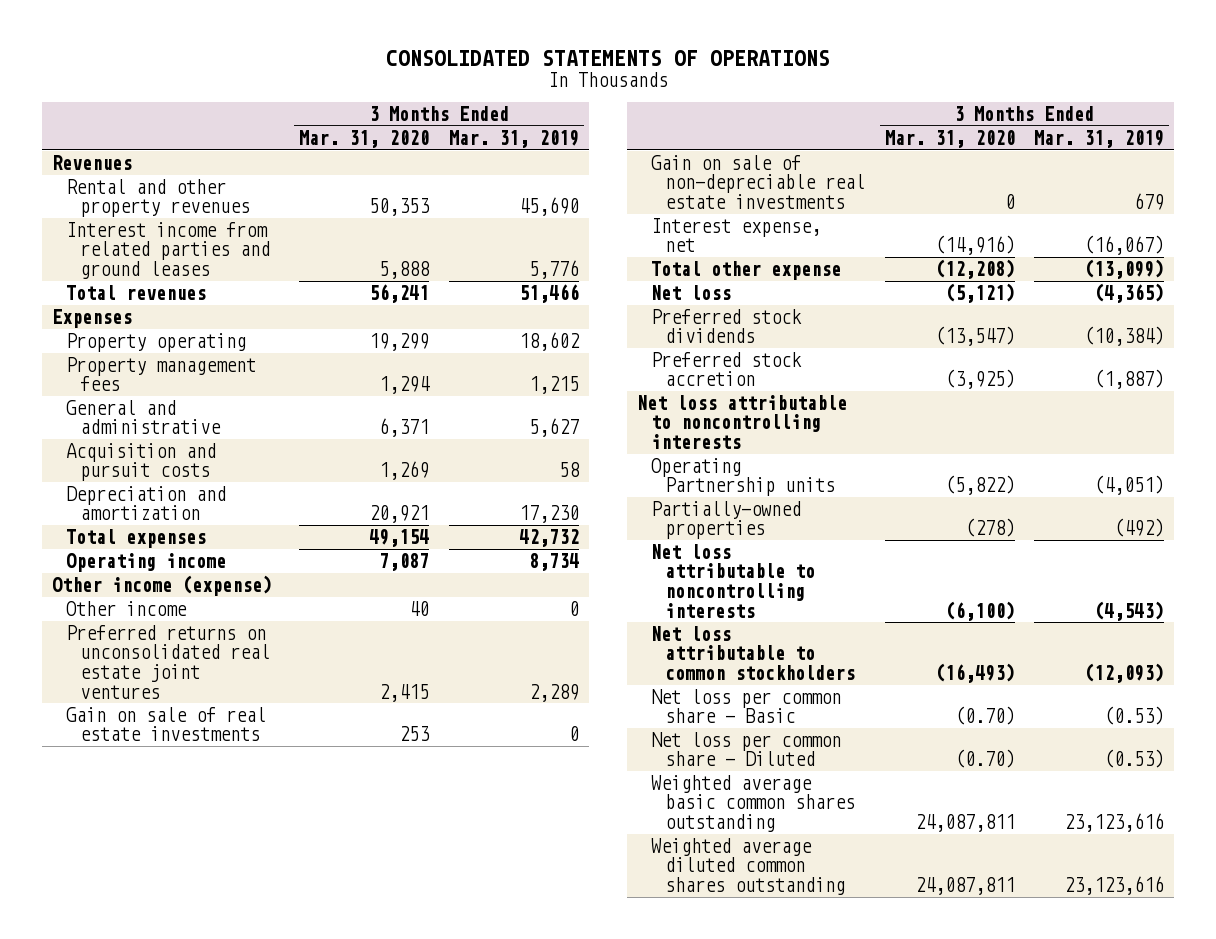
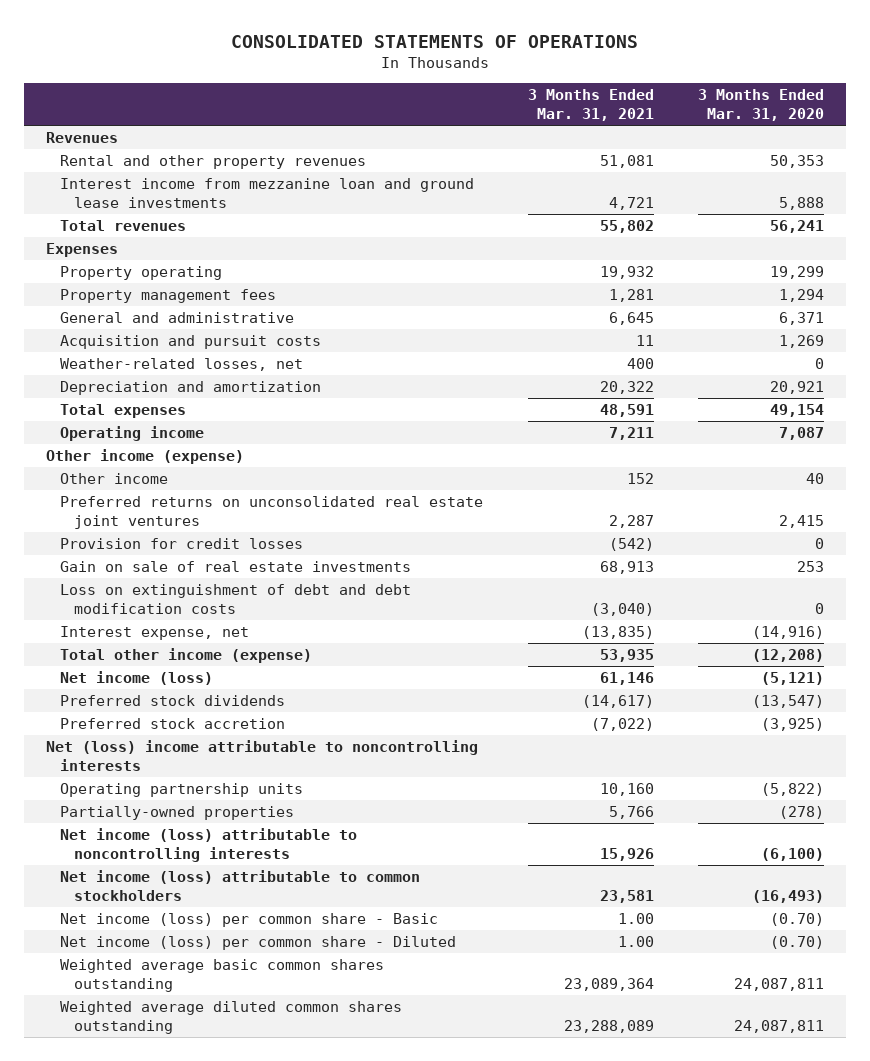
[449,129,580,148] Mar. 31, 2019 -> none
none -> [527,89,654,122] 3 Months Ended Mar. 31, 2021
[65,221,270,279] Interest income from related parties and ground leases -> [60,178,475,209] Interest income from mezzanine loan and ground lease investments
none -> [60,358,304,372] Weather-related losses, net
none -> [60,538,304,550] Provision for credit losses
[651,154,865,209] Gain on sale of non-depreciable real estate investments -> none
none -> [60,584,412,615] Loss on extinguishment of debt and debt modification costs
[651,260,842,280] Total other expense -> [60,648,313,664] Total other income (expense)
[651,284,732,300] Net loss -> [60,671,214,686] Net income (loss)
[637,394,848,449] Net loss attributable to noncontrolling interests -> [46,740,479,772] Net (loss) income attributable to noncontrolling interests
[651,457,835,497] Operating Partnership units -> [60,783,304,798] Operating partnership units
[651,543,815,618] Net loss attributable to noncontrolling interests -> [60,828,358,863] Net income (loss) attributable to noncontrolling interests
[651,625,855,680] Net loss attributable to common stockholders -> [60,870,421,902] Net income (loss) attributable to common stockholders
[651,688,842,724] Net loss per common share - Basic -> [60,913,439,928] Net income (loss) per common share - Basic
[651,731,842,767] Net loss per common share - Diluted -> [60,936,457,951] Net income (loss) per common share - Diluted

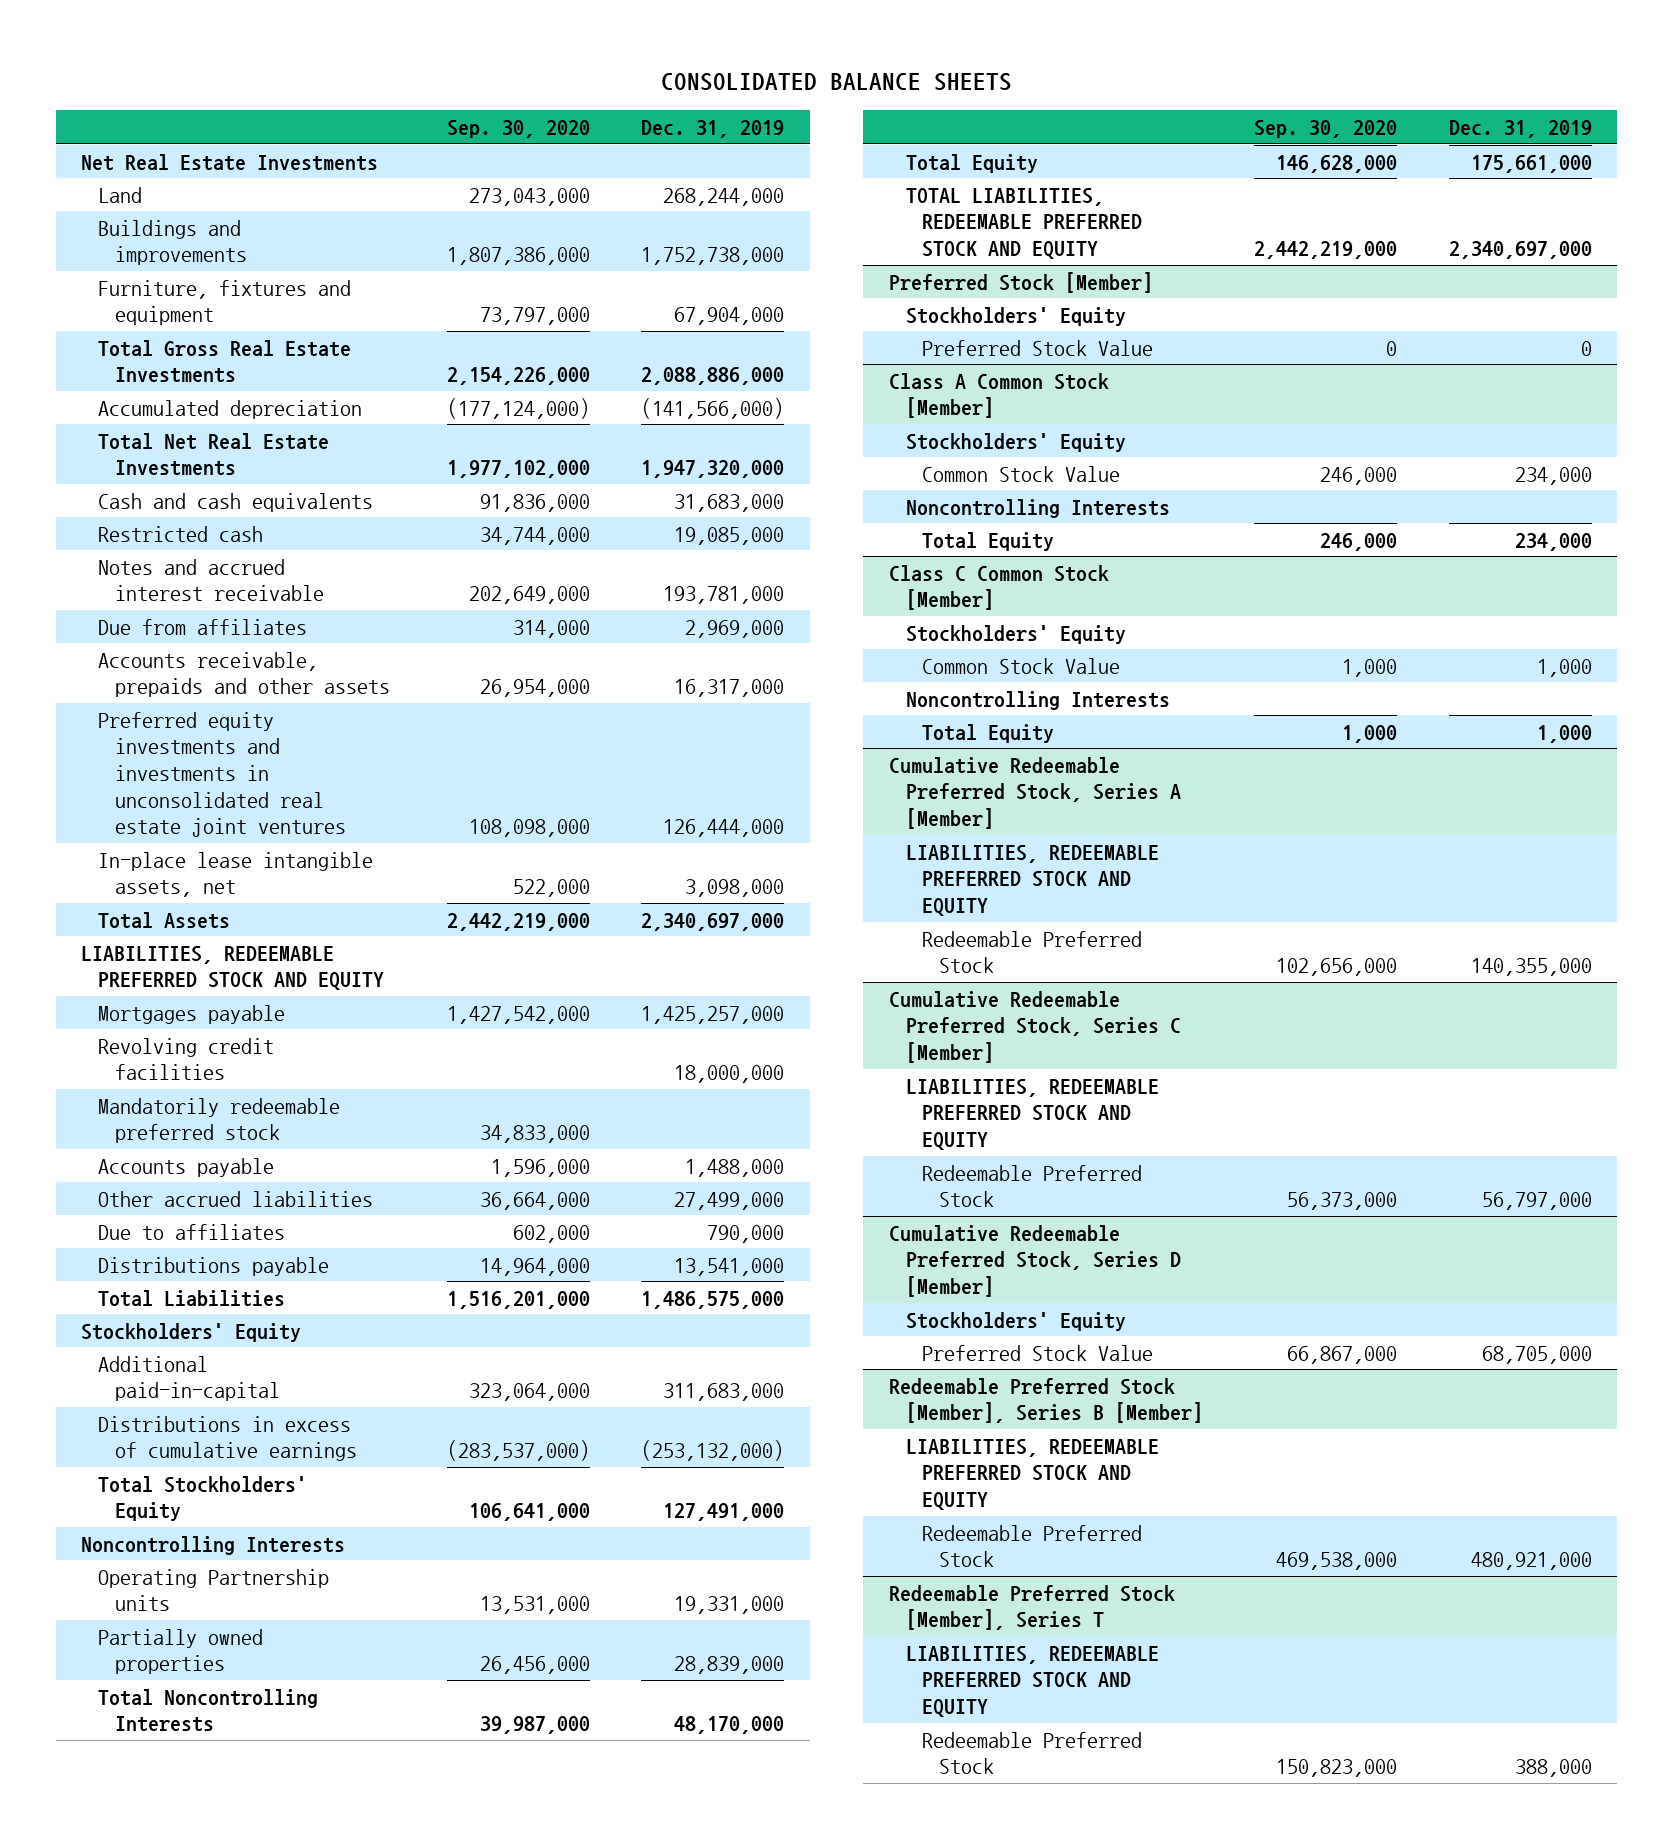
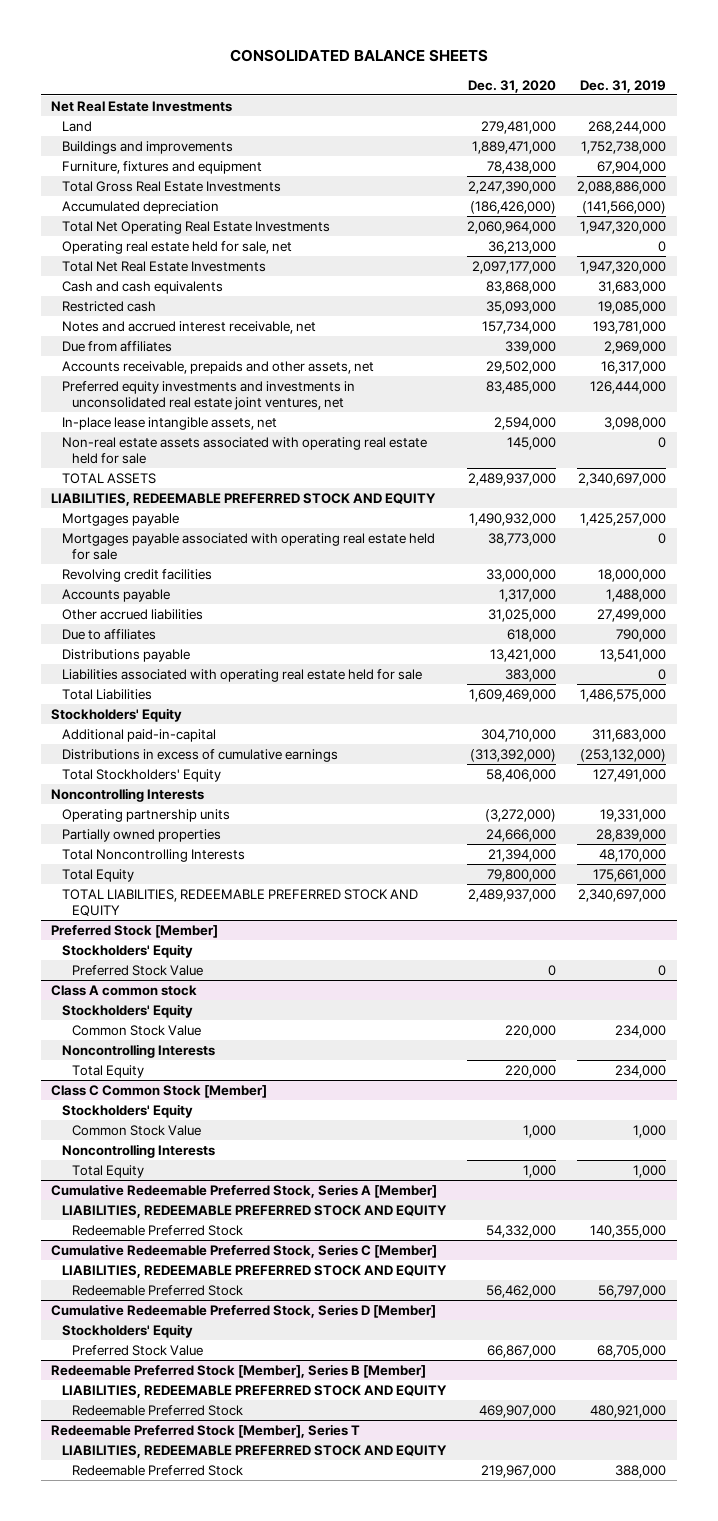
[446,119,590,138] Sep. 30, 2020 -> none
none -> [467,79,556,93] Dec. 31, 2020
none -> [61,220,330,234] Total Net Operating Real Estate Investments
none -> [61,240,292,254] Operating real estate held for sale, net
[98,558,324,602] Notes and accrued interest receivable -> [61,320,316,334] Notes and accrued interest receivable, net
[98,651,390,698] Accounts receivable, prepaids and other assets -> [61,360,374,374] Accounts receivable, prepaids and other assets, net
[98,711,346,838] Preferred equity investments and investments in unconsolidated real estate joint ventures -> [61,380,355,410] Preferred equity investments and investments in unconsolidated real estate joint ventures, net
none -> [61,436,427,464] Non-real estate assets associated with operating real estate held for sale
[98,911,231,929] Total Assets -> [61,472,156,484] TOTAL ASSETS
none -> [61,532,435,560] Mortgages payable associated with operating real estate held for sale
[98,1097,341,1144] Mandatorily redeemable preferred stock -> none
none -> [61,668,422,682] Liabilities associated with operating real estate held for sale
[98,1568,330,1612] Operating Partnership units -> [61,808,230,822] Operating partnership units
[888,372,1109,419] Class A Common Stock [Member] -> [51,984,198,996] Class A common stock

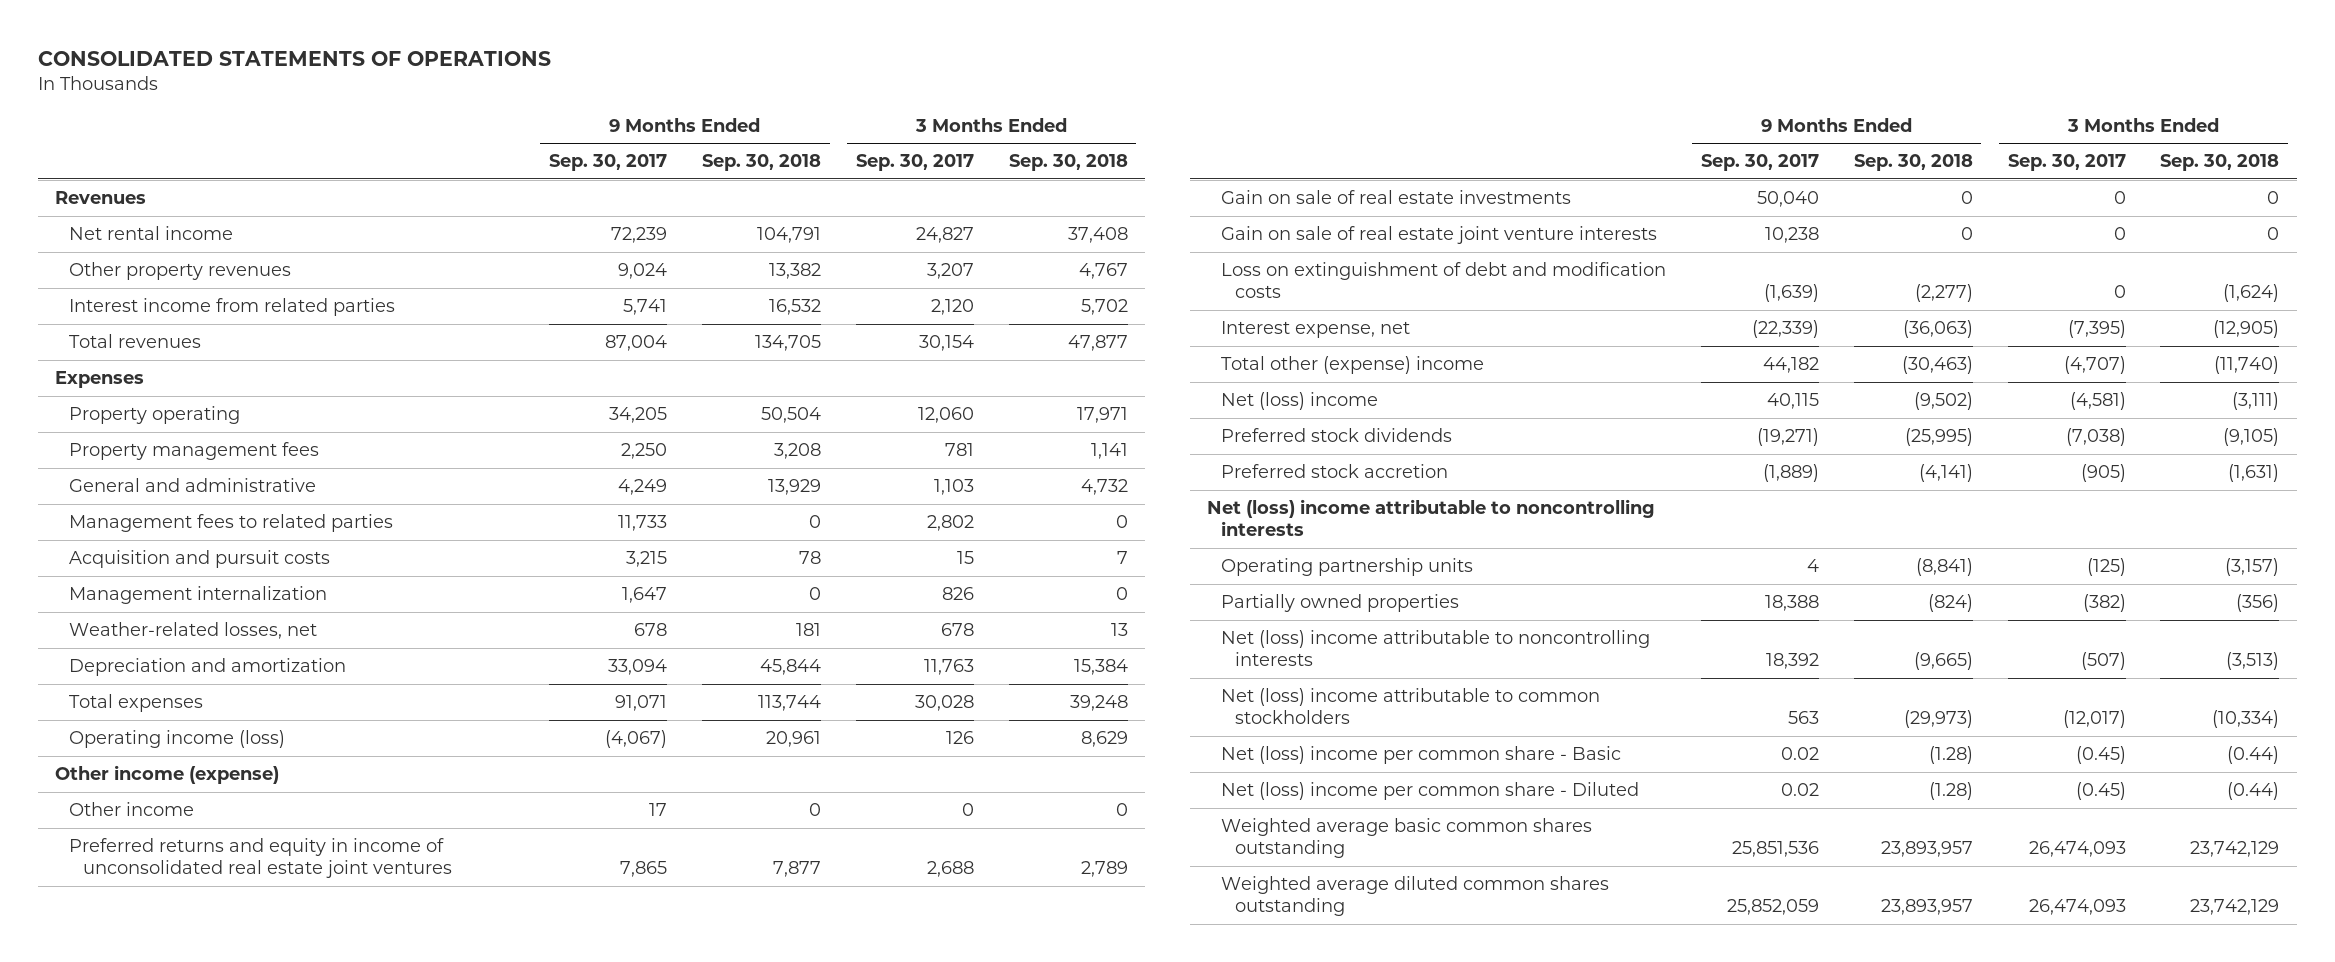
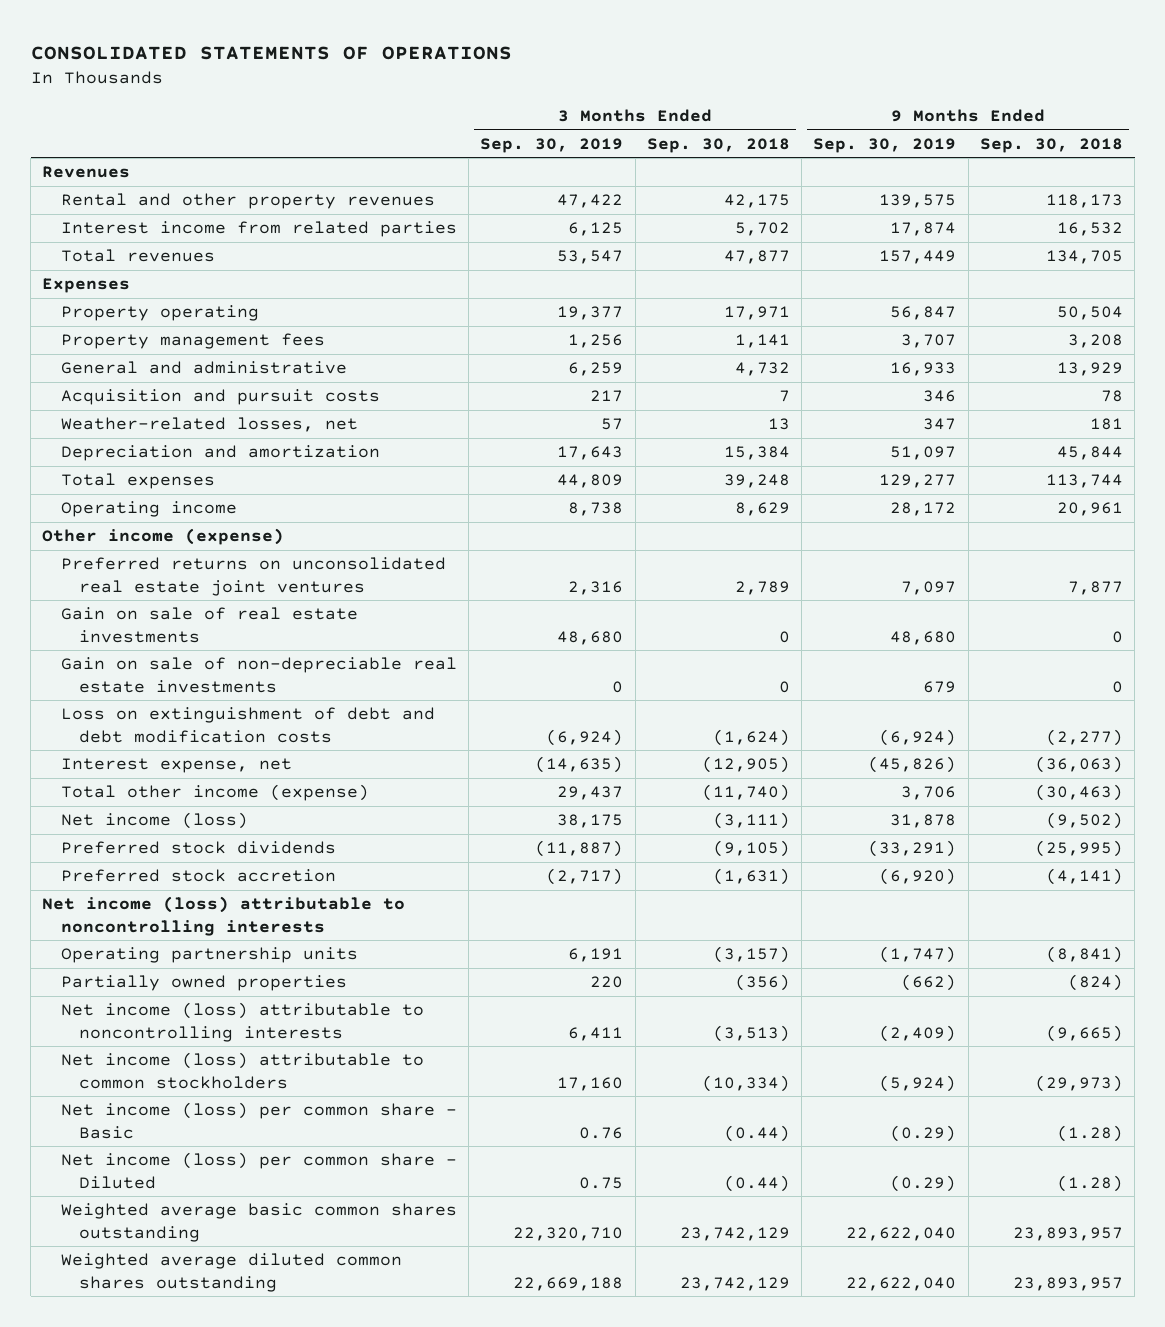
[549,154,668,172] Sep. 30, 2017 -> none
[855,154,974,172] Sep. 30, 2017 -> none
none -> [480,137,624,153] Sep. 30, 2019
none -> [813,137,957,153] Sep. 30, 2019
[69,226,234,241] Net rental income -> none
[69,262,292,281] Other property revenues -> [60,193,435,210] Rental and other property revenues
[768,263,821,280] 13,382 -> [1045,194,1123,209] 118,173
[1078,263,1128,280] 4,767 -> [723,194,790,209] 42,175
[69,514,394,533] Management fees to related parties -> none
[69,586,328,605] Management internalization -> none
[69,730,286,749] Operating income (loss) -> [60,501,237,518] Operating income
[69,802,195,817] Other income -> none
[69,838,453,879] Preferred returns and equity in income of unconsolidated real estate joint ventures -> [60,557,446,596] Preferred returns on unconsolidated real estate joint ventures
[1221,226,1658,245] Gain on sale of real estate joint venture interests -> [60,657,457,693] Gain on sale of non-depreciable real estate investments
[1221,262,1667,299] Loss on extinguishment of debt and modification costs -> [60,707,435,743] Loss on extinguishment of debt and debt modification costs
[1221,356,1485,375] Total other (expense) income -> [60,784,369,802] Total other income (expense)
[1221,392,1379,411] Net (loss) income -> [60,812,248,830] Net income (loss)
[1207,499,1656,537] Net (loss) income attributable to noncontrolling interests -> [42,896,406,936] Net income (loss) attributable to noncontrolling interests
[1221,630,1651,667] Net (loss) income attributable to noncontrolling interests -> [60,1002,424,1042] Net income (loss) attributable to noncontrolling interests
[1221,688,1601,725] Net (loss) income attributable to common stockholders -> [60,1052,424,1089] Net income (loss) attributable to common stockholders
[1221,746,1622,765] Net (loss) income per common share - Basic -> [60,1102,457,1139] Net income (loss) per common share - Basic
[1221,782,1640,801] Net (loss) income per common share - Diluted -> [60,1152,457,1189] Net income (loss) per common share - Diluted

